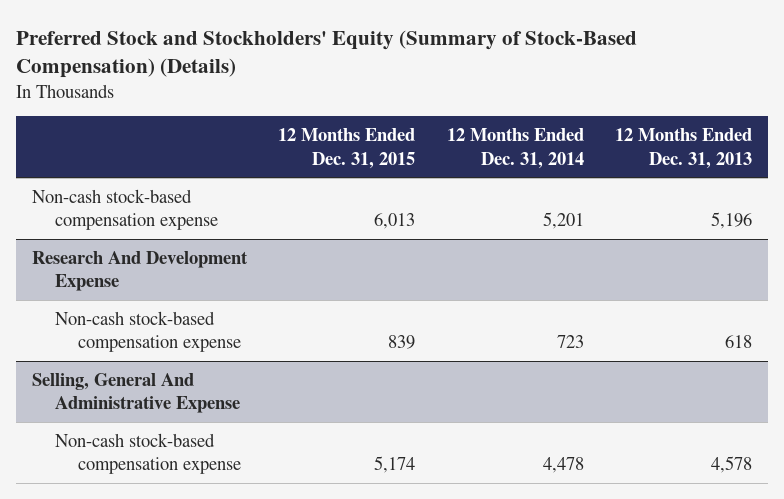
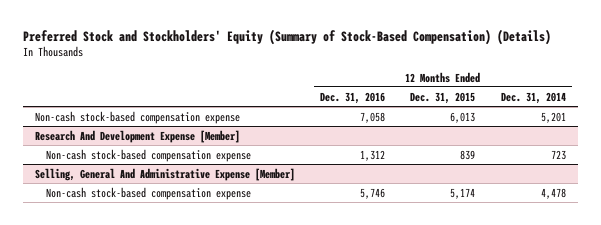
[614,127,752,169] 12 Months Ended Dec. 31, 2013 -> none
none -> [320,91,386,104] Dec. 31, 2016
[31,250,248,292] Research And Development Expense -> [35,129,241,143] Research And Development Expense [Member]
[31,372,240,414] Selling, General And Administrative Expense -> [35,167,296,181] Selling, General And Administrative Expense [Member]

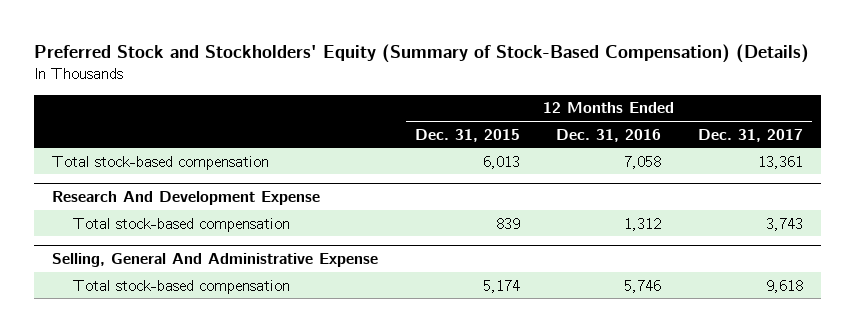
[500,91,566,104] Dec. 31, 2014 -> none
none -> [698,128,804,142] Dec. 31, 2017
[35,110,241,124] Non-cash stock-based compensation expense -> [52,155,270,170] Total stock-based compensation
[35,129,241,143] Research And Development Expense [Member] -> [52,190,321,205] Research And Development Expense
[45,148,251,162] Non-cash stock-based compensation expense -> [73,217,291,232] Total stock-based compensation
[35,167,296,181] Selling, General And Administrative Expense [Member] -> [52,252,379,267] Selling, General And Administrative Expense
[45,186,251,200] Non-cash stock-based compensation expense -> [73,279,291,294] Total stock-based compensation

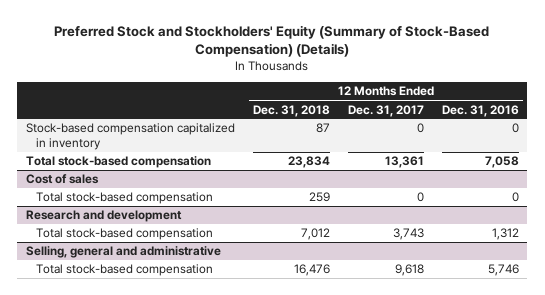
[414,128,520,142] Dec. 31, 2015 -> none
none -> [253,104,331,117] Dec. 31, 2018
none -> [26,123,236,150] Stock-based compensation capitalized in inventory
none -> [26,174,100,185] Cost of sales
none -> [36,192,214,205] Total stock-based compensation
[52,190,321,205] Research And Development Expense -> [26,210,183,223] Research and development
[52,252,379,267] Selling, General And Administrative Expense -> [26,246,222,259] Selling, general and administrative

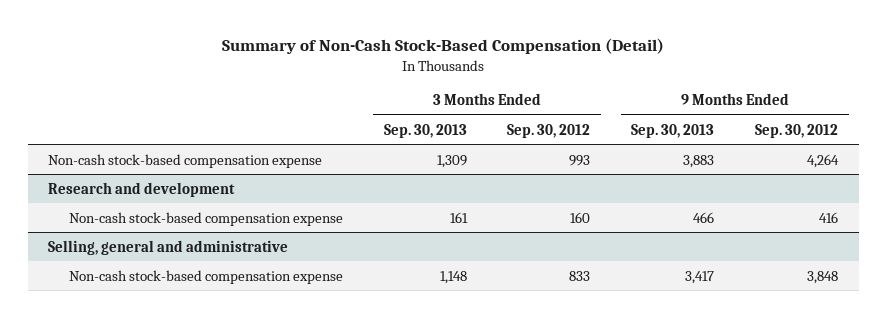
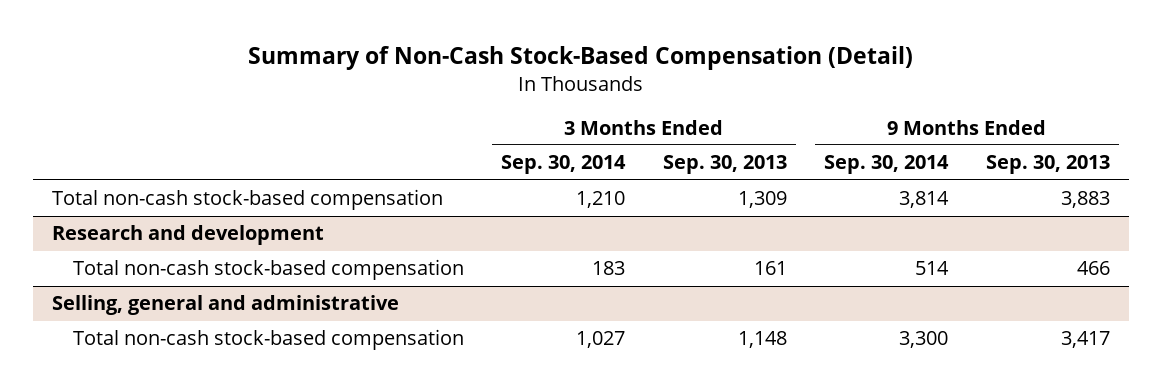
[507,123,591,138] Sep. 30, 2012 -> none
[755,123,839,138] Sep. 30, 2012 -> none
none -> [501,155,627,175] Sep. 30, 2014
none -> [824,155,950,175] Sep. 30, 2014
[48,153,323,168] Non-cash stock-based compensation expense -> [52,189,444,211] Total non-cash stock-based compensation
[68,211,343,226] Non-cash stock-based compensation expense -> [72,259,464,281] Total non-cash stock-based compensation
[68,269,343,284] Non-cash stock-based compensation expense -> [72,329,464,351] Total non-cash stock-based compensation

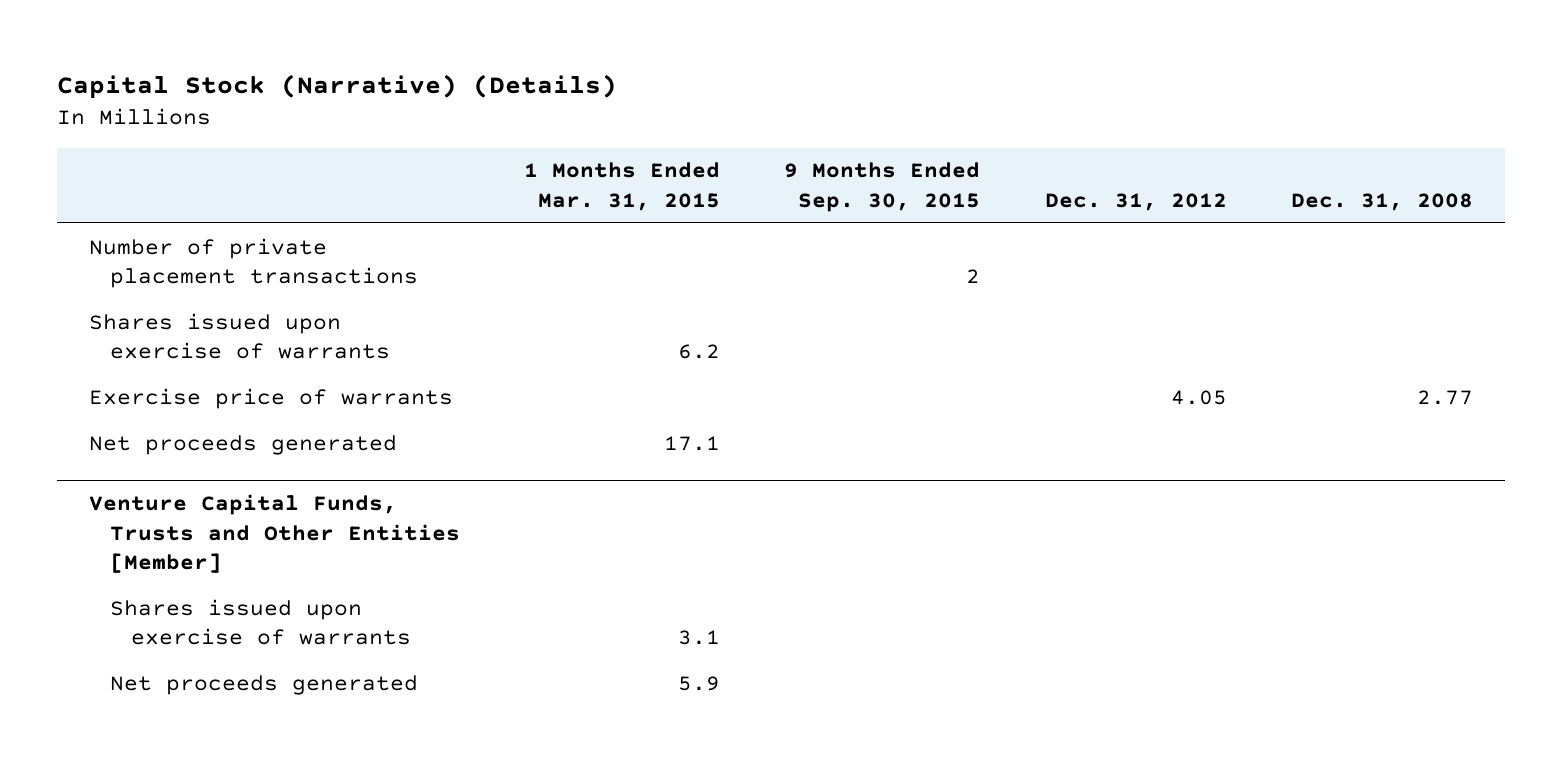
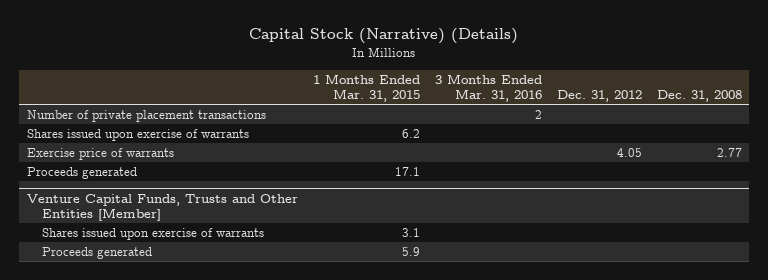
[784,162,981,212] 9 Months Ended Sep. 30, 2015 -> none
none -> [434,73,542,103] 3 Months Ended Mar. 31, 2016
[89,434,398,455] Net proceeds generated -> [26,167,137,180] Proceeds generated
[109,674,418,695] Net proceeds generated -> [41,247,152,260] Proceeds generated

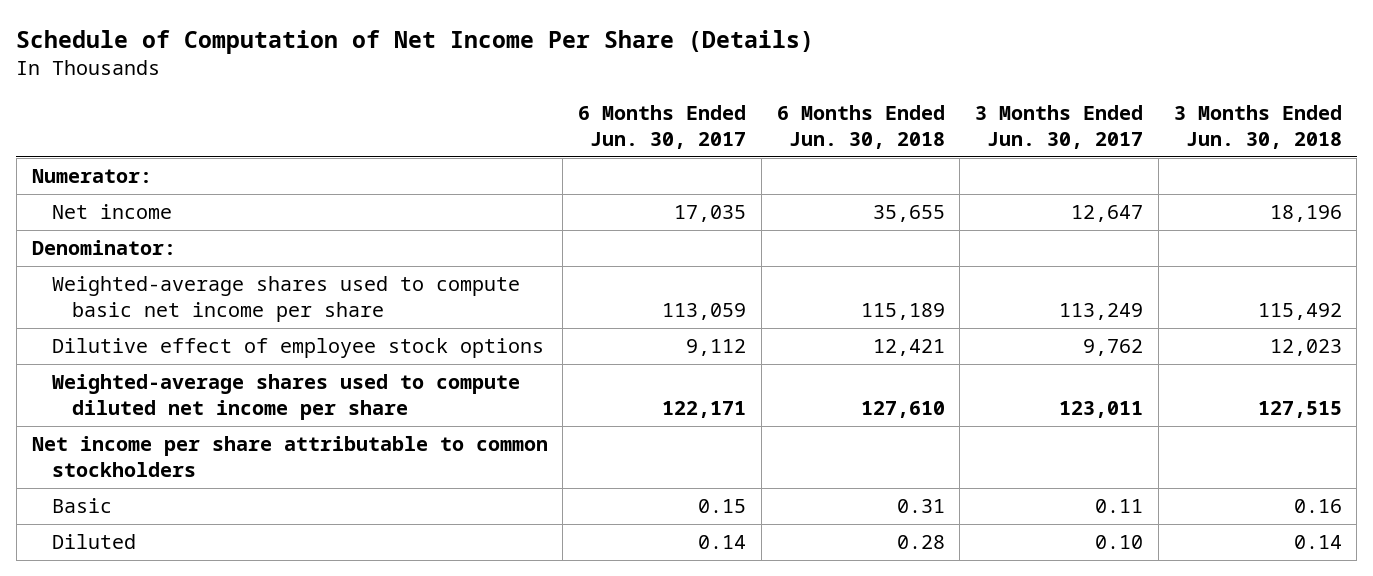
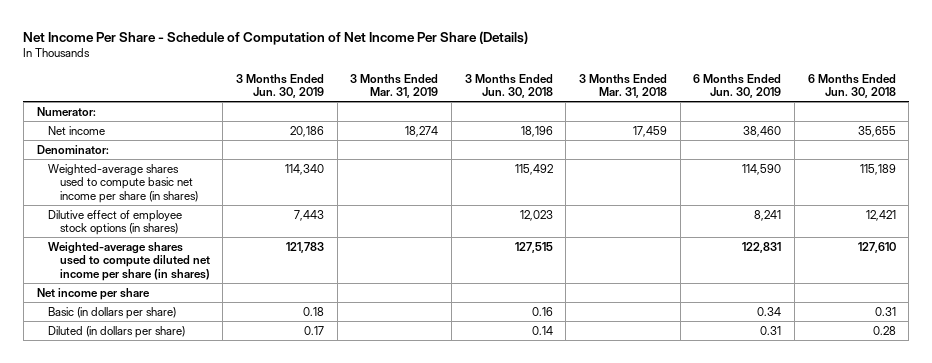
[16,29,815,54] Schedule of Computation of Net Income Per Share (Details) -> [23,30,529,45] Net Income Per Share - Schedule of Computation of Net Income Per Share (Details)
[578,105,747,149] 6 Months Ended Jun. 30, 2017 -> none
[975,105,1144,149] 3 Months Ended Jun. 30, 2017 -> none
none -> [236,73,325,99] 3 Months Ended Jun. 30, 2019
none -> [350,73,439,99] 3 Months Ended Mar. 31, 2019
none -> [579,73,668,99] 3 Months Ended Mar. 31, 2018
none -> [693,73,782,99] 6 Months Ended Jun. 30, 2019
[51,276,520,322] Weighted-average shares used to compute basic net income per share -> [48,163,198,203] Weighted-average shares used to compute basic net income per share (in shares)
[51,338,544,359] Dilutive effect of employee stock options -> [48,209,183,236] Dilutive effect of employee stock options (in shares)
[51,374,520,420] Weighted-average shares used to compute diluted net income per share -> [48,241,210,281] Weighted-average shares used to compute diluted net income per share (in shares)
[31,436,548,477] Net income per share attributable to common stockholders -> [36,287,150,300] Net income per share
[51,498,112,514] Basic -> [48,306,177,319] Basic (in dollars per share)
[51,534,136,550] Diluted -> [48,325,186,338] Diluted (in dollars per share)

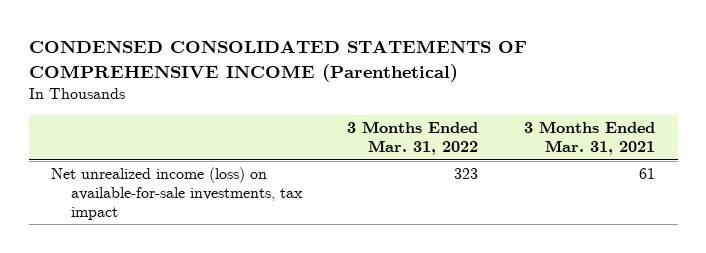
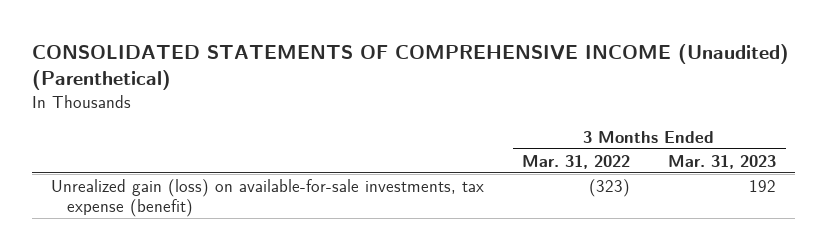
[28,40,527,82] CONDENSED CONSOLIDATED STATEMENTS OF COMPREHENSIVE INCOME (Parenthetical) -> [32,43,790,91] CONSOLIDATED STATEMENTS OF COMPREHENSIVE INCOME (Unaudited) (Parenthetical)
[524,121,656,156] 3 Months Ended Mar. 31, 2021 -> none
none -> [668,154,777,169] Mar. 31, 2023
[51,167,303,220] Net unrealized income (loss) on available-for-sale investments, tax impact -> [51,178,485,217] Unrealized gain (loss) on available-for-sale investments, tax expense (benefit)
[454,168,479,180] 323 -> [589,178,631,197] (323)

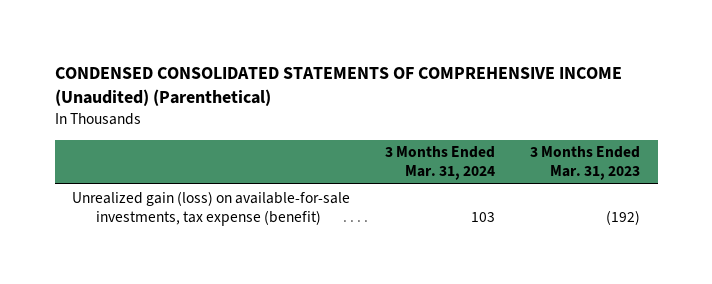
[32,43,790,91] CONSOLIDATED STATEMENTS OF COMPREHENSIVE INCOME (Unaudited) (Parenthetical) -> [54,66,622,107] CONDENSED CONSOLIDATED STATEMENTS OF COMPREHENSIVE INCOME (Unaudited) (Parenthetical)
[522,154,631,169] Mar. 31, 2022 -> none
none -> [385,146,496,181] 3 Months Ended Mar. 31, 2024
[749,179,777,192] 192 -> [606,209,641,225] (192)

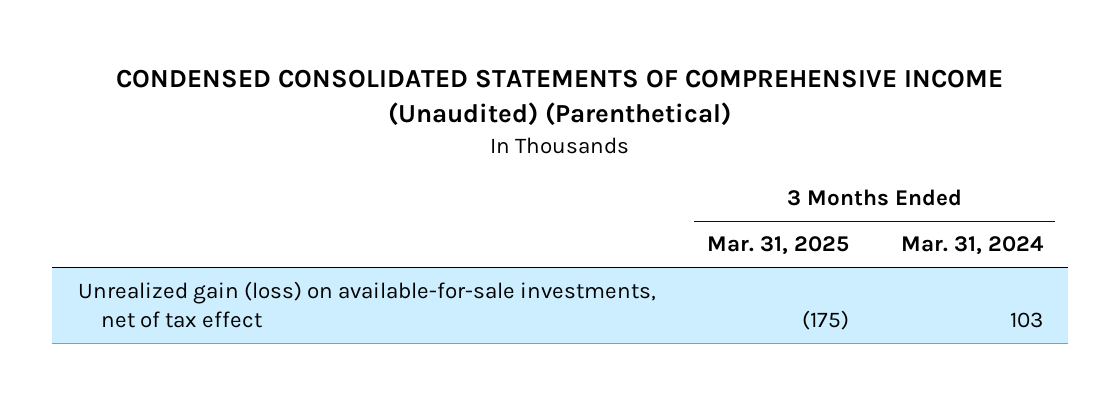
[530,146,641,181] 3 Months Ended Mar. 31, 2023 -> none
none -> [707,236,850,256] Mar. 31, 2025
[72,190,351,226] Unrealized gain (loss) on available-for-sale investments, tax expense (benefit) -> [77,281,656,329] Unrealized gain (loss) on available-for-sale investments, net of tax effect

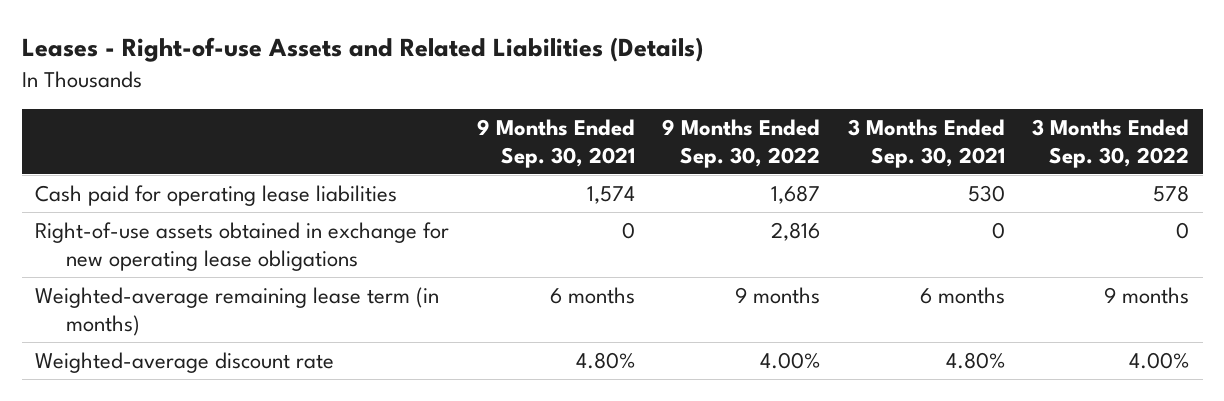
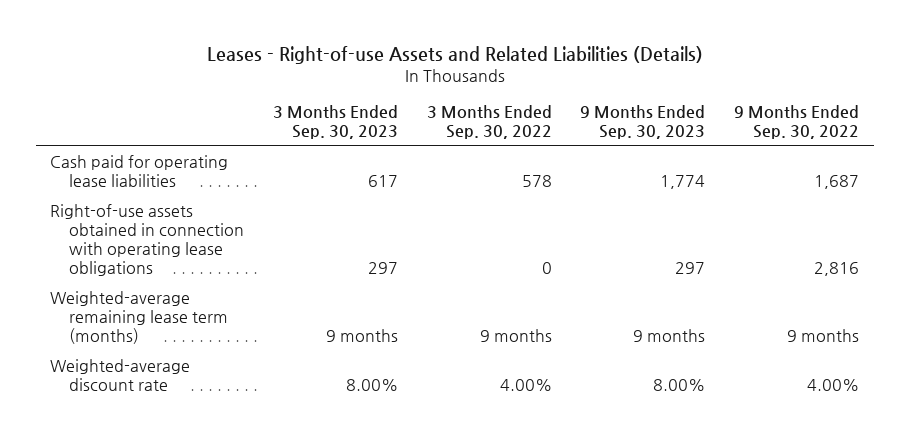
[476,119,635,168] 9 Months Ended Sep. 30, 2021 -> none
[847,119,1005,168] 3 Months Ended Sep. 30, 2021 -> none
none -> [272,104,398,139] 3 Months Ended Sep. 30, 2023
none -> [580,104,706,139] 9 Months Ended Sep. 30, 2023
[35,221,450,271] Right-of-use assets obtained in exchange for new operating lease obligations -> [50,203,244,276] Right-of-use assets obtained in connection with operating lease obligations
[35,286,440,336] Weighted-average remaining lease term (in months) -> [50,290,228,344] Weighted-average remaining lease term (months)

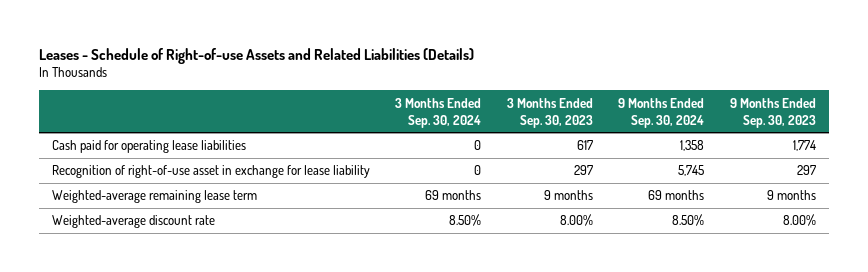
[206,45,703,64] Leases - Right-of-use Assets and Related Liabilities (Details) -> [39,47,475,64] Leases - Schedule of Right-of-use Assets and Related Liabilities (Details)
[426,104,552,139] 3 Months Ended Sep. 30, 2022 -> none
[734,104,860,139] 9 Months Ended Sep. 30, 2022 -> none
none -> [395,97,482,128] 3 Months Ended Sep. 30, 2024
none -> [618,97,705,128] 9 Months Ended Sep. 30, 2024
[50,203,244,276] Right-of-use assets obtained in connection with operating lease obligations -> [52,165,371,179] Recognition of right-of-use asset in exchange for lease liability
[50,290,228,344] Weighted-average remaining lease term (months) -> [52,190,258,204] Weighted-average remaining lease term

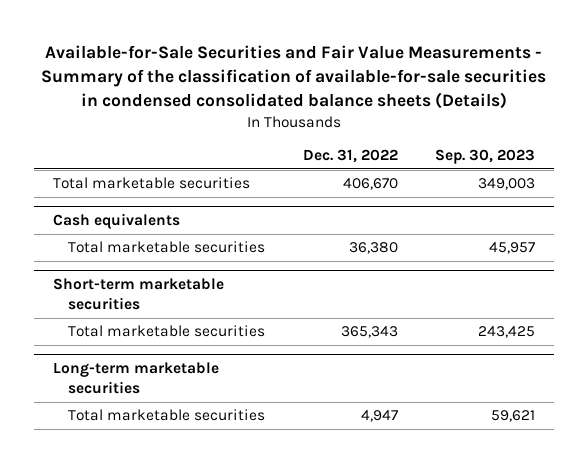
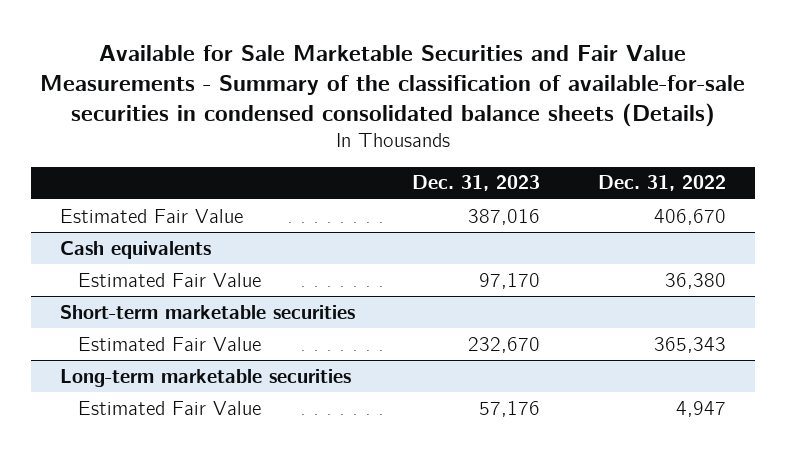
[41,45,547,109] Available-for-Sale Securities and Fair Value Measurements - Summary of the classification of available-for-sale securities in condensed consolidated balance sheets (Details) -> [39,45,745,128] Available for Sale Marketable Securities and Fair Value Measurements - Summary of the classification of available-for-sale securities in condensed consolidated balance sheets (Details)
[435,149,536,165] Sep. 30, 2023 -> none
none -> [412,175,541,192] Dec. 31, 2023
[53,177,251,190] Total marketable securities -> [59,208,243,223] Estimated Fair Value
[68,241,266,254] Total marketable securities -> [78,272,262,287] Estimated Fair Value
[68,325,266,338] Total marketable securities -> [78,336,262,351] Estimated Fair Value
[68,409,266,422] Total marketable securities -> [78,400,262,415] Estimated Fair Value

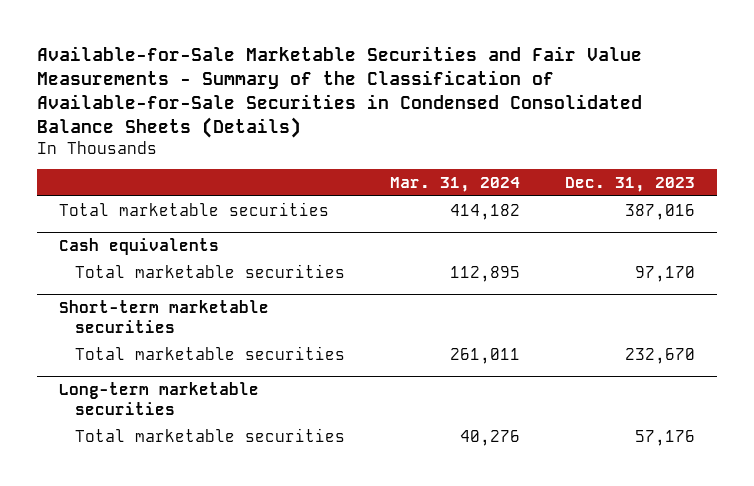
[39,45,745,128] Available for Sale Marketable Securities and Fair Value Measurements - Summary of the classification of available-for-sale securities in condensed consolidated balance sheets (Details) -> [36,45,642,138] Available-for-Sale Marketable Securities and Fair Value Measurements - Summary of the Classification of Available-for-Sale Securities in Condensed Consolidated Balance Sheets (Details)
[597,175,726,192] Dec. 31, 2022 -> none
none -> [389,176,520,192] Mar. 31, 2024
[59,208,243,223] Estimated Fair Value -> [59,201,330,216] Total marketable securities
[78,272,262,287] Estimated Fair Value -> [74,263,345,278] Total marketable securities
[78,336,262,351] Estimated Fair Value -> [74,345,345,360] Total marketable securities
[78,400,262,415] Estimated Fair Value -> [74,427,345,442] Total marketable securities

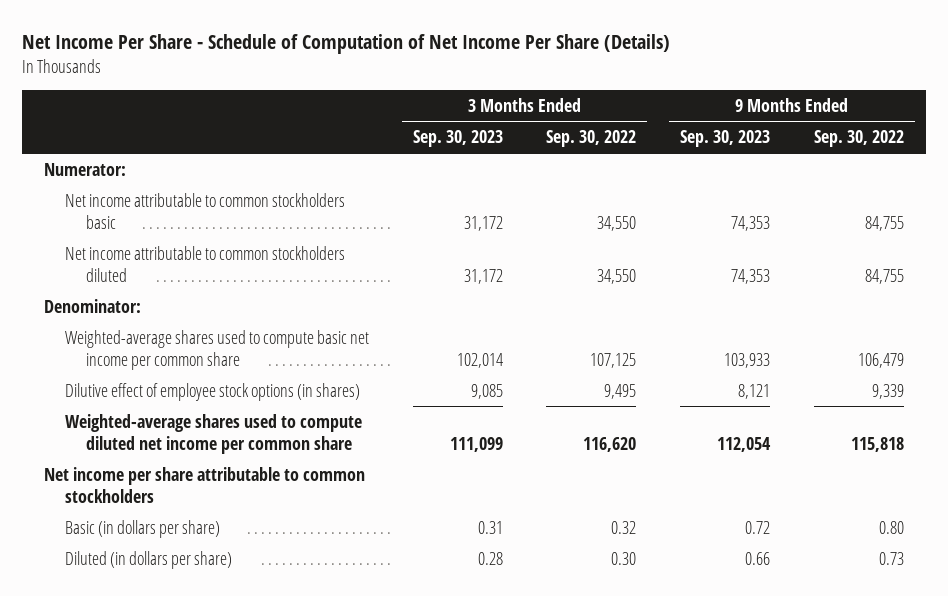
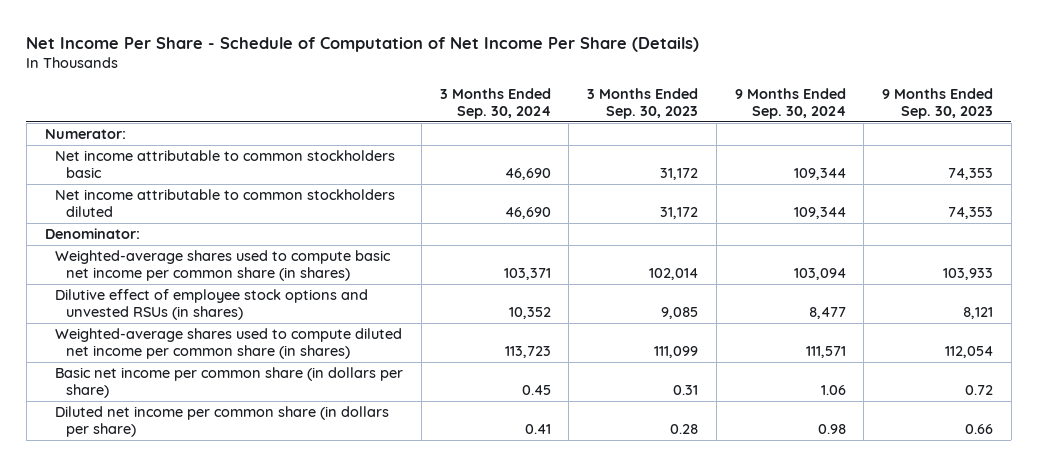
[546,130,637,148] Sep. 30, 2022 -> none
[814,130,905,148] Sep. 30, 2022 -> none
none -> [439,87,551,119] 3 Months Ended Sep. 30, 2024
none -> [734,87,846,119] 9 Months Ended Sep. 30, 2024
[43,466,365,503] Net income per share attributable to common stockholders -> none
[64,329,369,370] Weighted-average shares used to compute basic net income per common share -> [55,250,392,282] Weighted-average shares used to compute basic net income per common share (in shares)
[64,382,360,401] Dilutive effect of employee stock options (in shares) -> [55,289,369,321] Dilutive effect of employee stock options and unvested RSUs (in shares)
[64,413,362,454] Weighted-average shares used to compute diluted net income per common share -> [55,328,403,360] Weighted-average shares used to compute diluted net income per common share (in shares)
[64,519,220,538] Basic (in dollars per share) -> [55,367,404,399] Basic net income per common share (in dollars per share)
[64,550,232,569] Diluted (in dollars per share) -> [55,406,390,438] Diluted net income per common share (in dollars per share)

